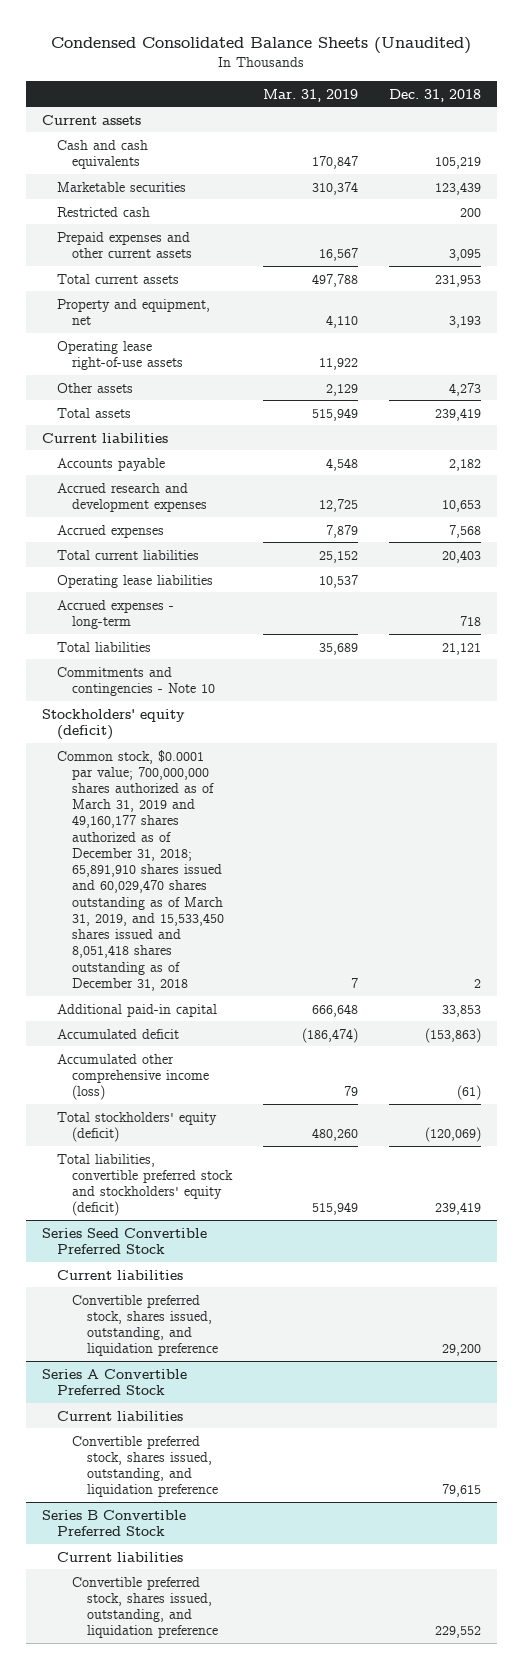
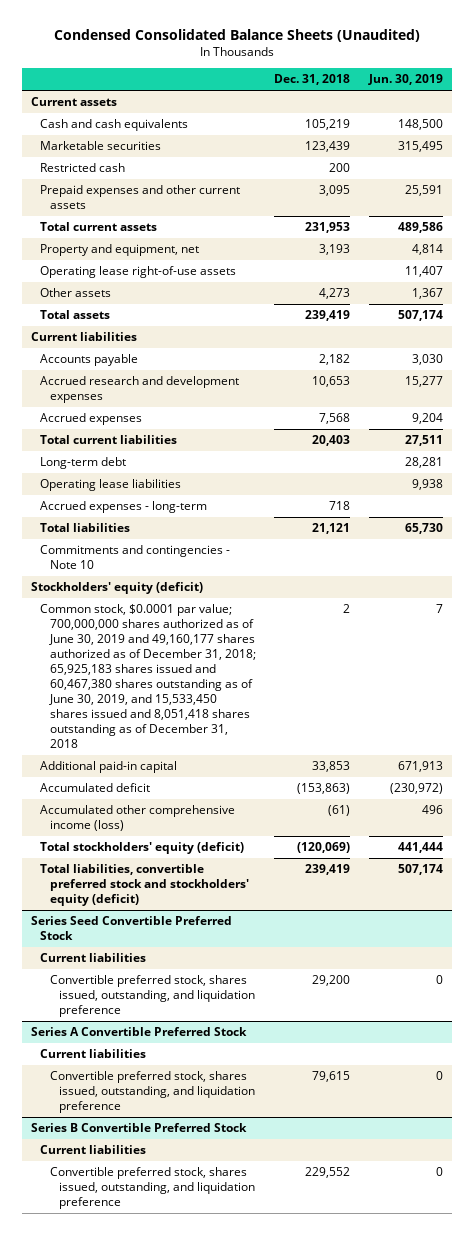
[263,88,359,102] Mar. 31, 2019 -> none
none -> [367,74,443,86] Jun. 30, 2019
none -> [40,457,127,470] Long-term debt
[56,749,225,991] Common stock, $0.0001 par value; 700,000,000 shares authorized as of March 31, 2019 and 49,160,177 shares authorized as of December 31, 2018; 65,891,910 shares issued and 60,029,470 shares outstanding as of March 31, 2019, and 15,533,450 shares issued and 8,051,418 shares outstanding as of December 31, 2018 -> [40,604,256,749] Common stock, $0.0001 par value; 700,000,000 shares authorized as of June 30, 2019 and 49,160,177 shares authorized as of December 31, 2018; 65,925,183 shares issued and 60,467,380 shares outstanding as of June 30, 2019, and 15,533,450 shares issued and 8,051,418 shares outstanding as of December 31, 2018

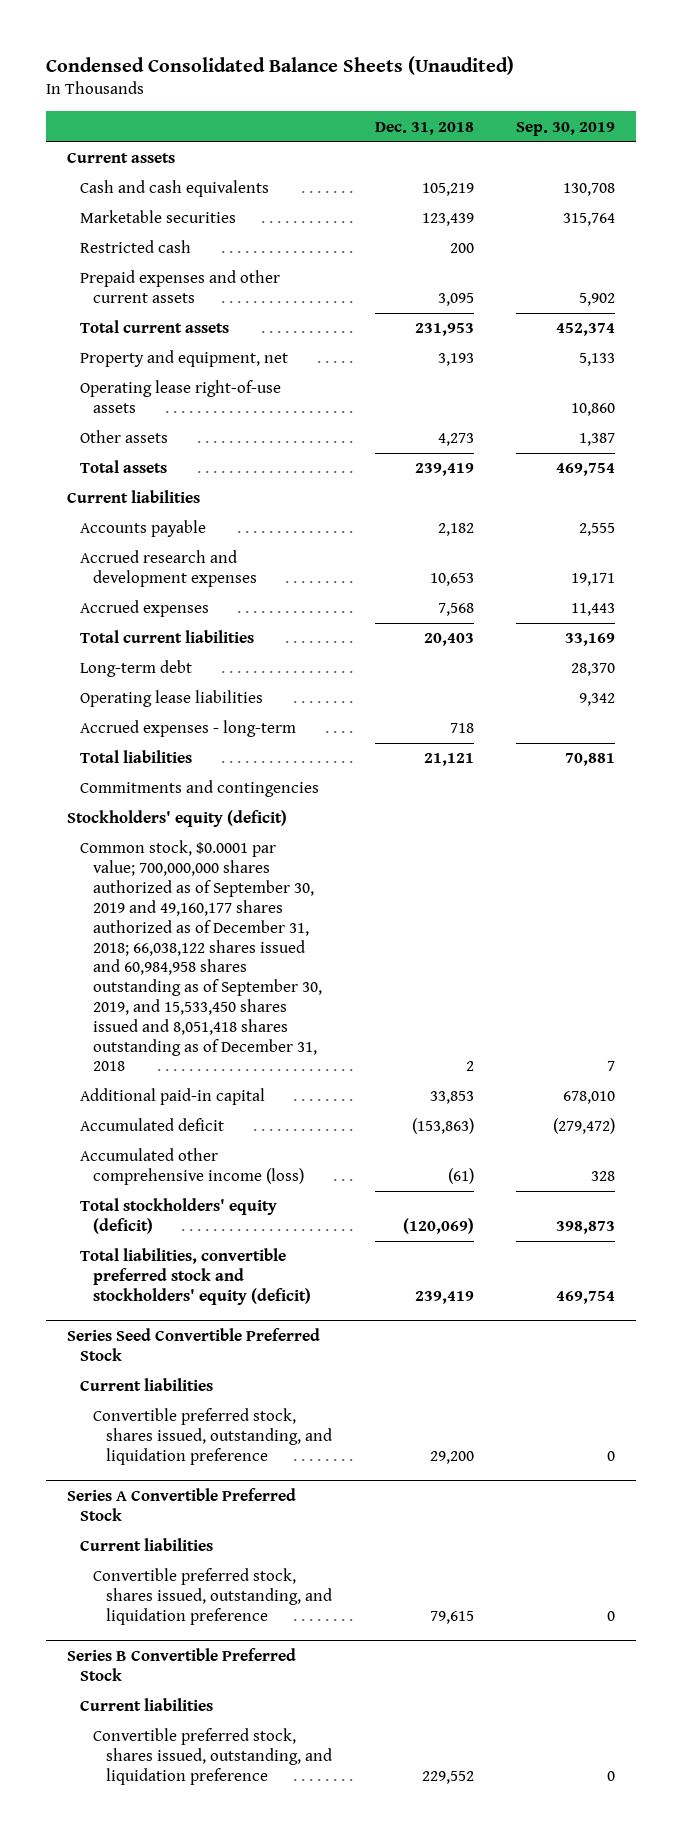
[367,74,443,86] Jun. 30, 2019 -> none
none -> [516,121,616,136] Sep. 30, 2019
[40,545,231,570] Commitments and contingencies - Note 10 -> [80,780,320,798] Commitments and contingencies
[40,604,256,749] Common stock, $0.0001 par value; 700,000,000 shares authorized as of June 30, 2019 and 49,160,177 shares authorized as of December 31, 2018; 65,925,183 shares issued and 60,467,380 shares outstanding as of June 30, 2019, and 15,533,450 shares issued and 8,051,418 shares outstanding as of December 31, 2018 -> [80,840,323,1072] Common stock, $0.0001 par value; 700,000,000 shares authorized as of September 30, 2019 and 49,160,177 shares authorized as of December 31, 2018; 66,038,122 shares issued and 60,984,958 shares outstanding as of September 30, 2019, and 15,533,450 shares issued and 8,051,418 shares outstanding as of December 31, 2018

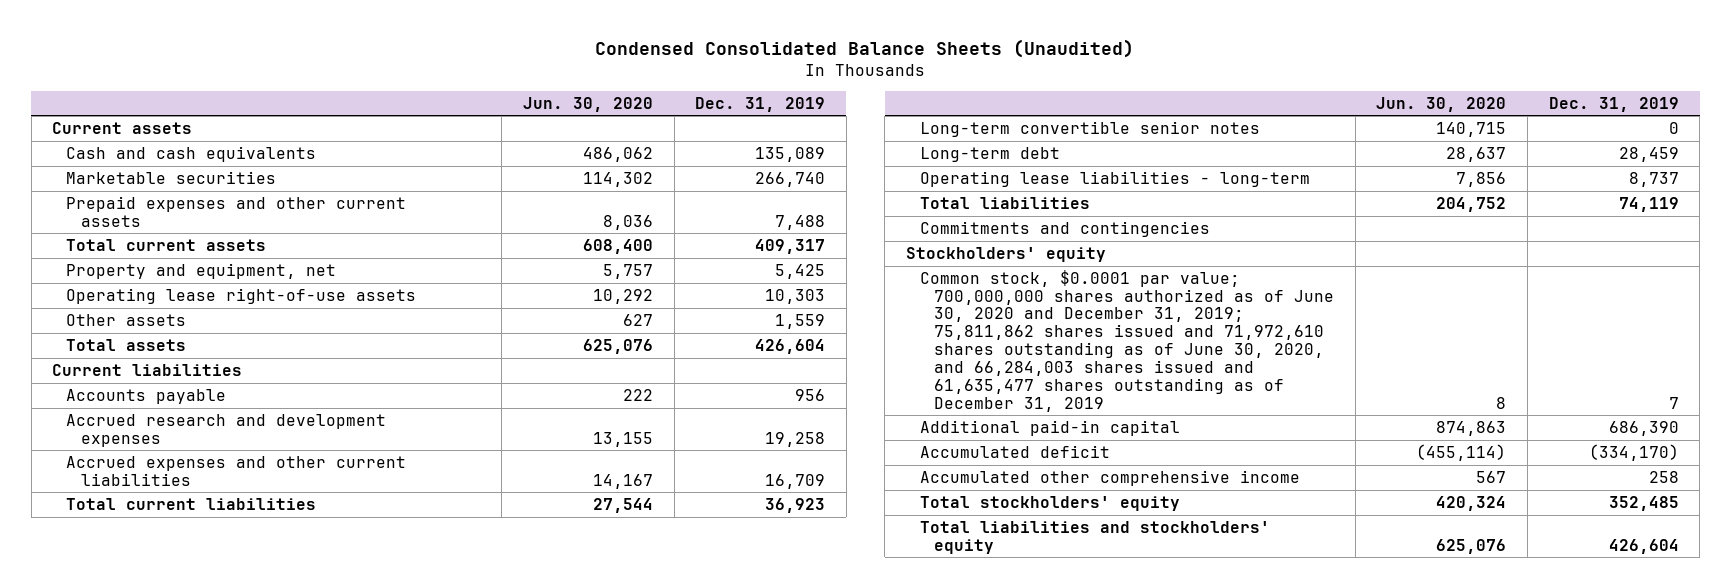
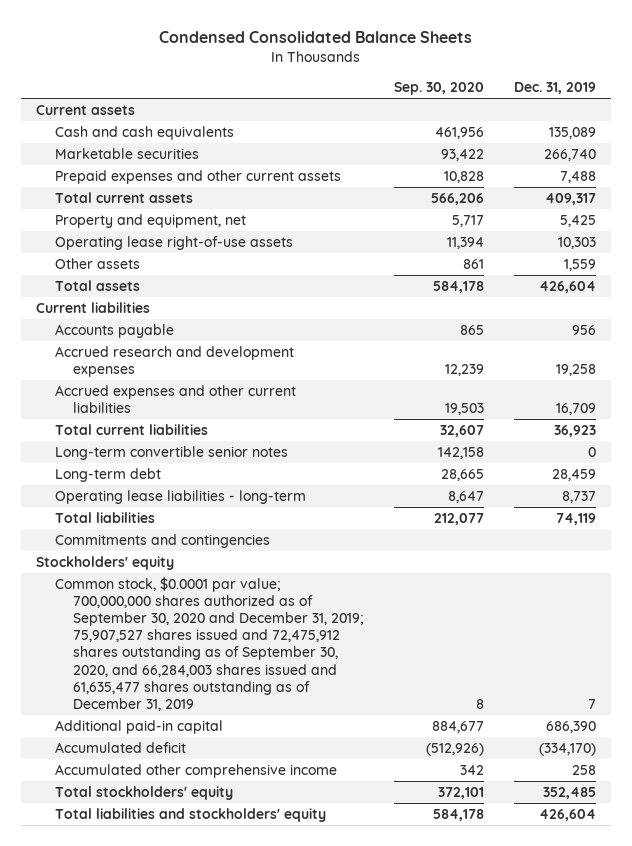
[595,38,1135,58] Condensed Consolidated Balance Sheets (Unaudited) -> [159,30,473,43] Condensed Consolidated Balance Sheets
[522,96,653,112] Jun. 30, 2020 -> none
none -> [394,81,485,95] Sep. 30, 2020
[919,269,1335,412] Common stock, $0.0001 par value; 700,000,000 shares authorized as of June 30, 2020 and December 31, 2019; 75,811,862 shares issued and 71,972,610 shares outstanding as of June 30, 2020, and 66,284,003 shares issued and 61,635,477 shares outstanding as of December 31, 2019 -> [54,577,364,711] Common stock, $0.0001 par value; 700,000,000 shares authorized as of September 30, 2020 and December 31, 2019; 75,907,527 shares issued and 72,475,912 shares outstanding as of September 30, 2020, and 66,284,003 shares issued and 61,635,477 shares outstanding as of December 31, 2019

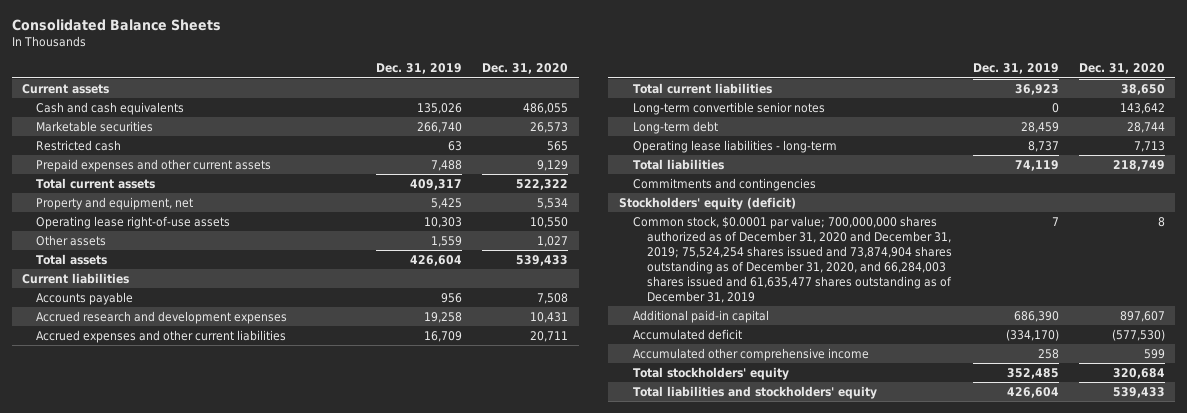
[159,30,473,43] Condensed Consolidated Balance Sheets -> [11,19,221,32] Consolidated Balance Sheets
[394,81,485,95] Sep. 30, 2020 -> none
none -> [482,63,569,75] Dec. 31, 2020
[549,127,597,140] 135,089 -> [416,103,462,115] 135,026
none -> [36,140,122,152] Restricted cash
[36,556,175,571] Stockholders' equity -> [618,197,796,211] Stockholders' equity (deficit)
[54,577,364,711] Common stock, $0.0001 par value; 700,000,000 shares authorized as of September 30, 2020 and December 31, 2019; 75,907,527 shares issued and 72,475,912 shares outstanding as of September 30, 2020, and 66,284,003 shares issued and 61,635,477 shares outstanding as of December 31, 2019 -> [632,216,953,303] Common stock, $0.0001 par value; 700,000,000 shares authorized as of December 31, 2020 and December 31, 2019; 75,524,254 shares issued and 73,874,904 shares outstanding as of December 31, 2020, and 66,284,003 shares issued and 61,635,477 shares outstanding as of December 31, 2019

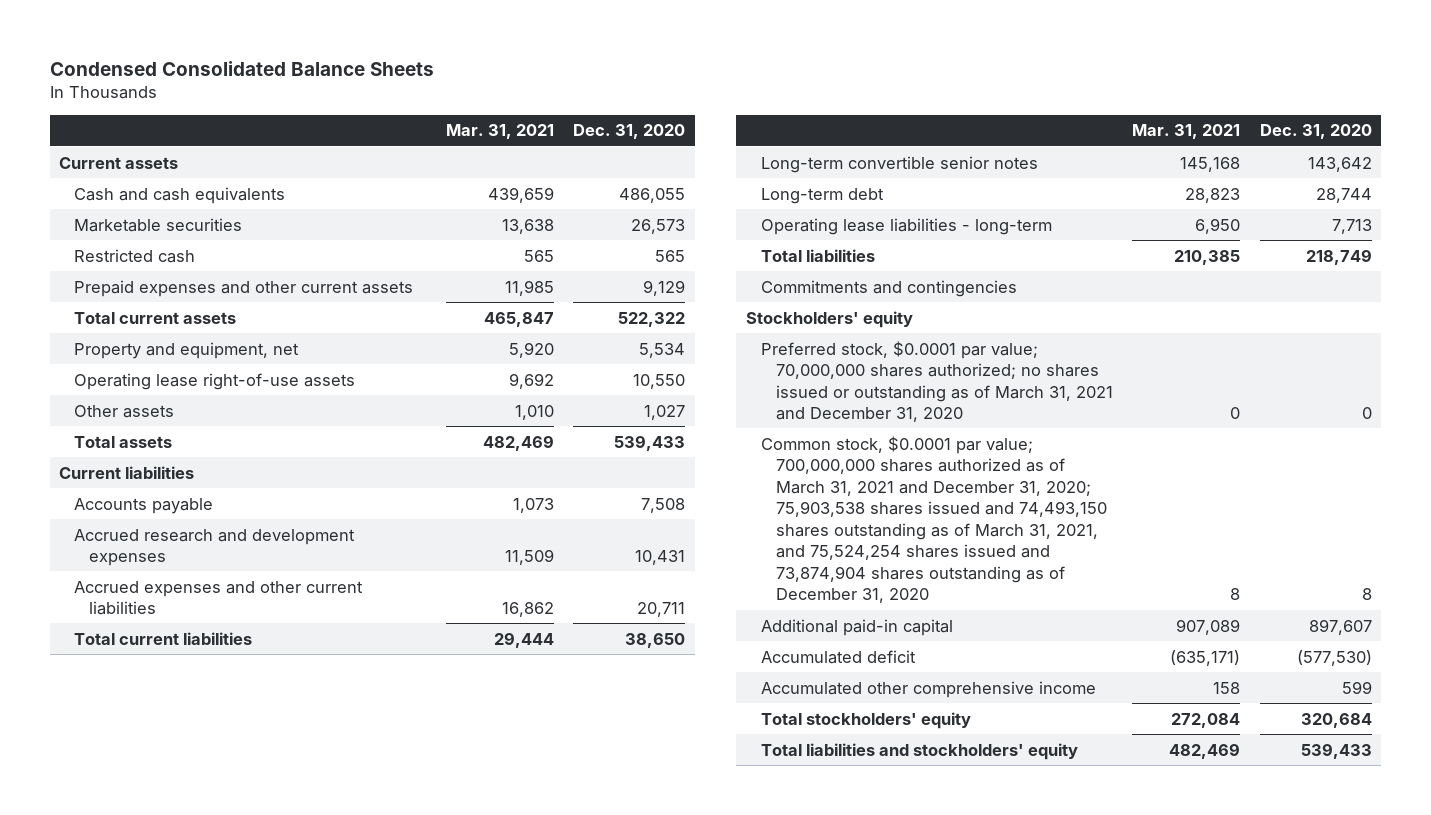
[11,19,221,32] Consolidated Balance Sheets -> [49,60,434,76] Condensed Consolidated Balance Sheets
[375,63,462,75] Dec. 31, 2019 -> none
none -> [445,124,554,140] Mar. 31, 2021
[618,197,796,211] Stockholders' equity (deficit) -> [746,310,914,328] Stockholders' equity
none -> [761,340,1113,423] Preferred stock, $0.0001 par value; 70,000,000 shares authorized; no shares issued or outstanding as of March 31, 2021 and December 31, 2020
[632,216,953,303] Common stock, $0.0001 par value; 700,000,000 shares authorized as of December 31, 2020 and December 31, 2019; 75,524,254 shares issued and 73,874,904 shares outstanding as of December 31, 2020, and 66,284,003 shares issued and 61,635,477 shares outstanding as of December 31, 2019 -> [761,435,1107,604] Common stock, $0.0001 par value; 700,000,000 shares authorized as of March 31, 2021 and December 31, 2020; 75,903,538 shares issued and 74,493,150 shares outstanding as of March 31, 2021, and 75,524,254 shares issued and 73,874,904 shares outstanding as of December 31, 2020

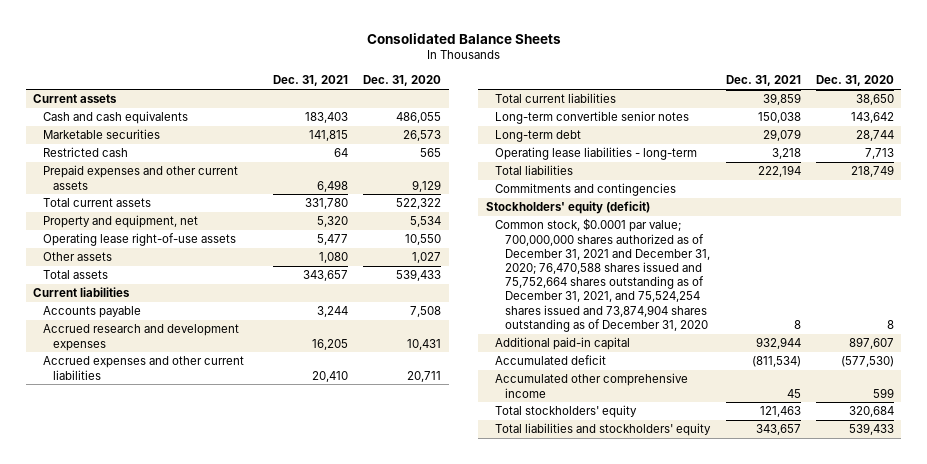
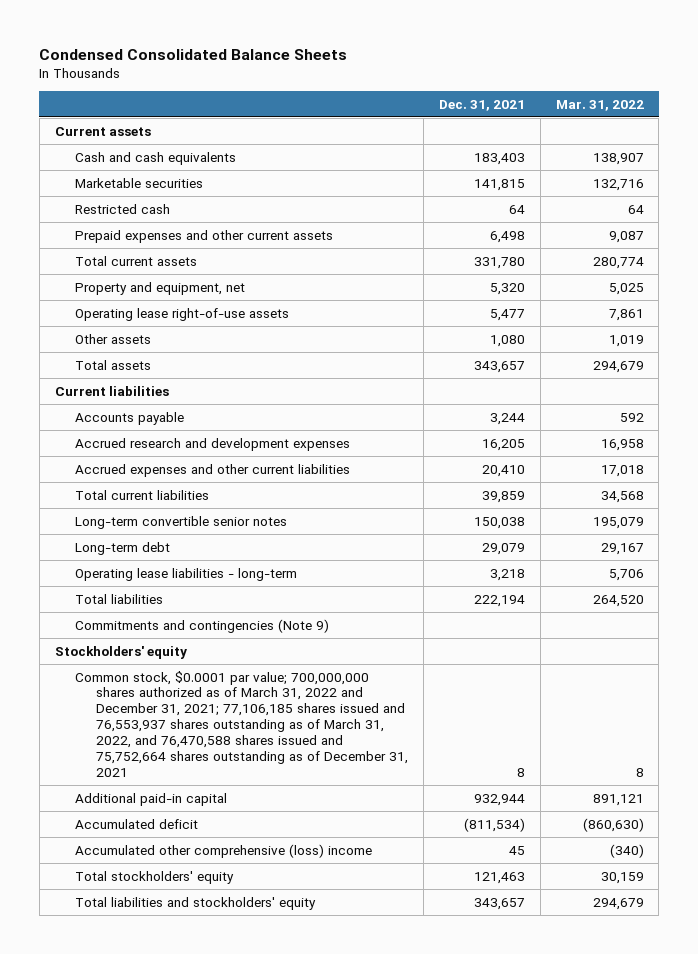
[366,32,561,44] Consolidated Balance Sheets -> [39,48,348,60] Condensed Consolidated Balance Sheets
[363,75,442,87] Dec. 31, 2020 -> none
none -> [555,99,644,111] Mar. 31, 2022
[495,183,677,197] Commitments and contingencies -> [75,618,330,633] Commitments and contingencies (Note 9)
[485,201,650,215] Stockholders' equity (deficit) -> [54,645,187,659] Stockholders' equity
[495,218,710,332] Common stock, $0.0001 par value; 700,000,000 shares authorized as of December 31, 2021 and December 31, 2020; 76,470,588 shares issued and 75,752,664 shares outstanding as of December 31, 2021, and 75,524,254 shares issued and 73,874,904 shares outstanding as of December 31, 2020 -> [75,670,409,777] Common stock, $0.0001 par value; 700,000,000 shares authorized as of March 31, 2022 and December 31, 2021; 77,106,185 shares issued and 76,553,937 shares outstanding as of March 31, 2022, and 76,470,588 shares issued and 75,752,664 shares outstanding as of December 31, 2021
[495,373,689,398] Accumulated other comprehensive income -> [75,843,373,858] Accumulated other comprehensive (loss) income

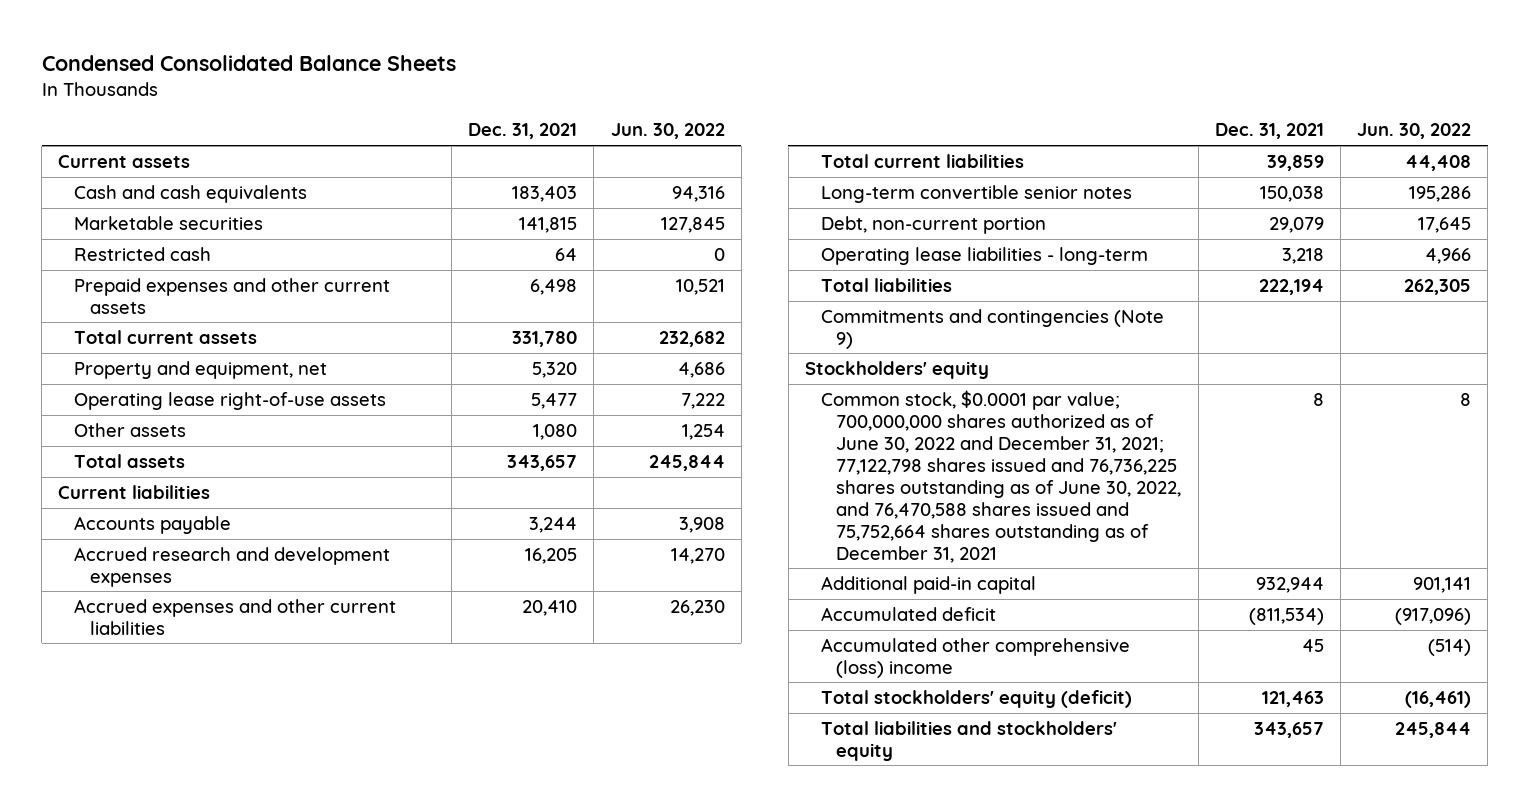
[555,99,644,111] Mar. 31, 2022 -> none
none -> [610,123,725,140] Jun. 30, 2022
[75,541,171,555] Long-term debt -> [820,215,1046,234] Debt, non-current portion
[75,670,409,777] Common stock, $0.0001 par value; 700,000,000 shares authorized as of March 31, 2022 and December 31, 2021; 77,106,185 shares issued and 76,553,937 shares outstanding as of March 31, 2022, and 76,470,588 shares issued and 75,752,664 shares outstanding as of December 31, 2021 -> [820,389,1182,563] Common stock, $0.0001 par value; 700,000,000 shares authorized as of June 30, 2022 and December 31, 2021; 77,122,798 shares issued and 76,736,225 shares outstanding as of June 30, 2022, and 76,470,588 shares issued and 75,752,664 shares outstanding as of December 31, 2021
[75,870,235,884] Total stockholders' equity -> [820,689,1132,708] Total stockholders' equity (deficit)

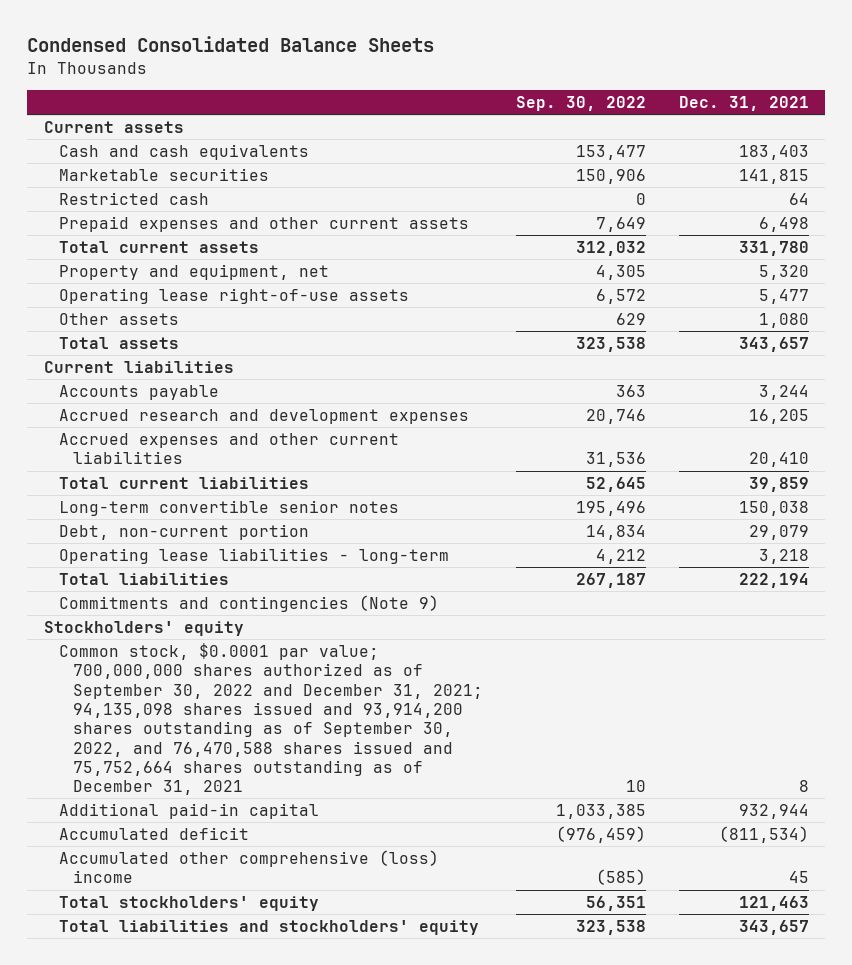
[610,123,725,140] Jun. 30, 2022 -> none
none -> [516,95,647,111] Sep. 30, 2022
[820,389,1182,563] Common stock, $0.0001 par value; 700,000,000 shares authorized as of June 30, 2022 and December 31, 2021; 77,122,798 shares issued and 76,736,225 shares outstanding as of June 30, 2022, and 76,470,588 shares issued and 75,752,664 shares outstanding as of December 31, 2021 -> [58,643,484,796] Common stock, $0.0001 par value; 700,000,000 shares authorized as of September 30, 2022 and December 31, 2021; 94,135,098 shares issued and 93,914,200 shares outstanding as of September 30, 2022, and 76,470,588 shares issued and 75,752,664 shares outstanding as of December 31, 2021
[820,689,1132,708] Total stockholders' equity (deficit) -> [58,896,319,912] Total stockholders' equity

